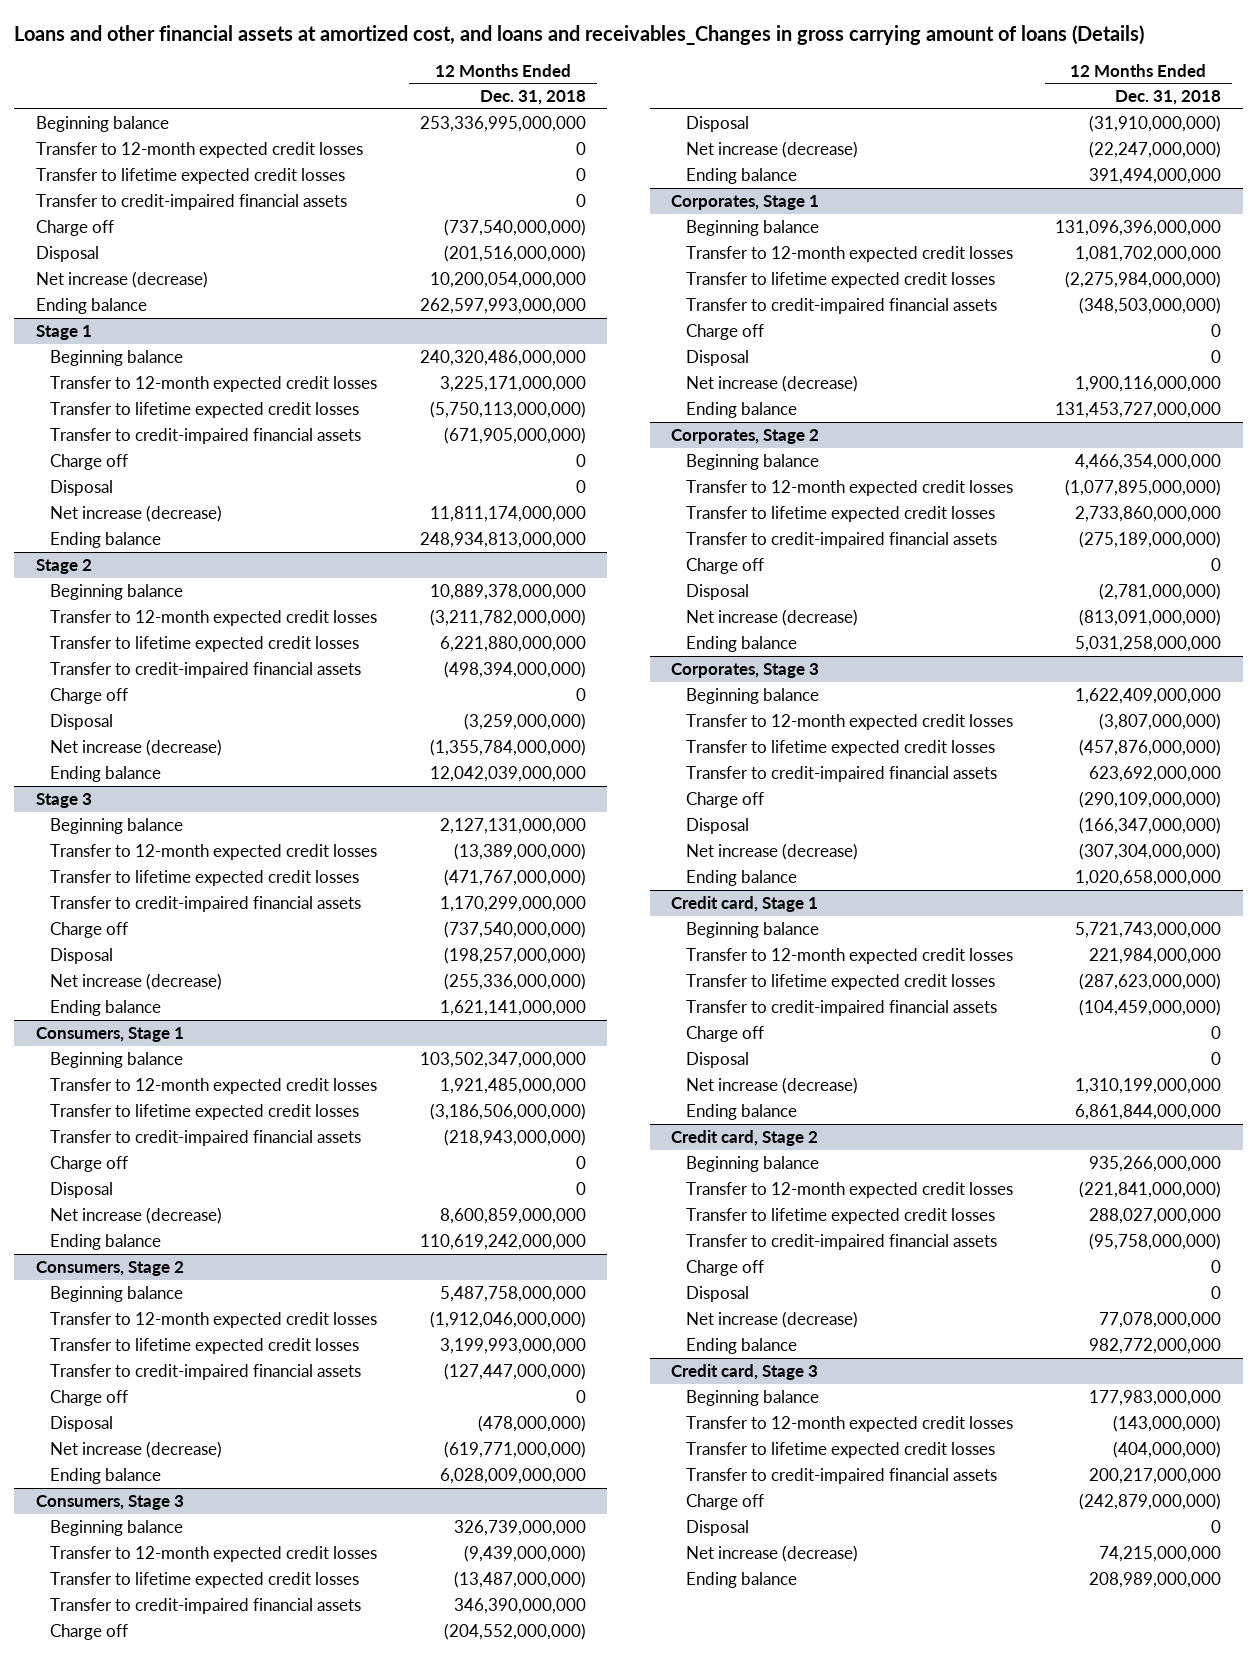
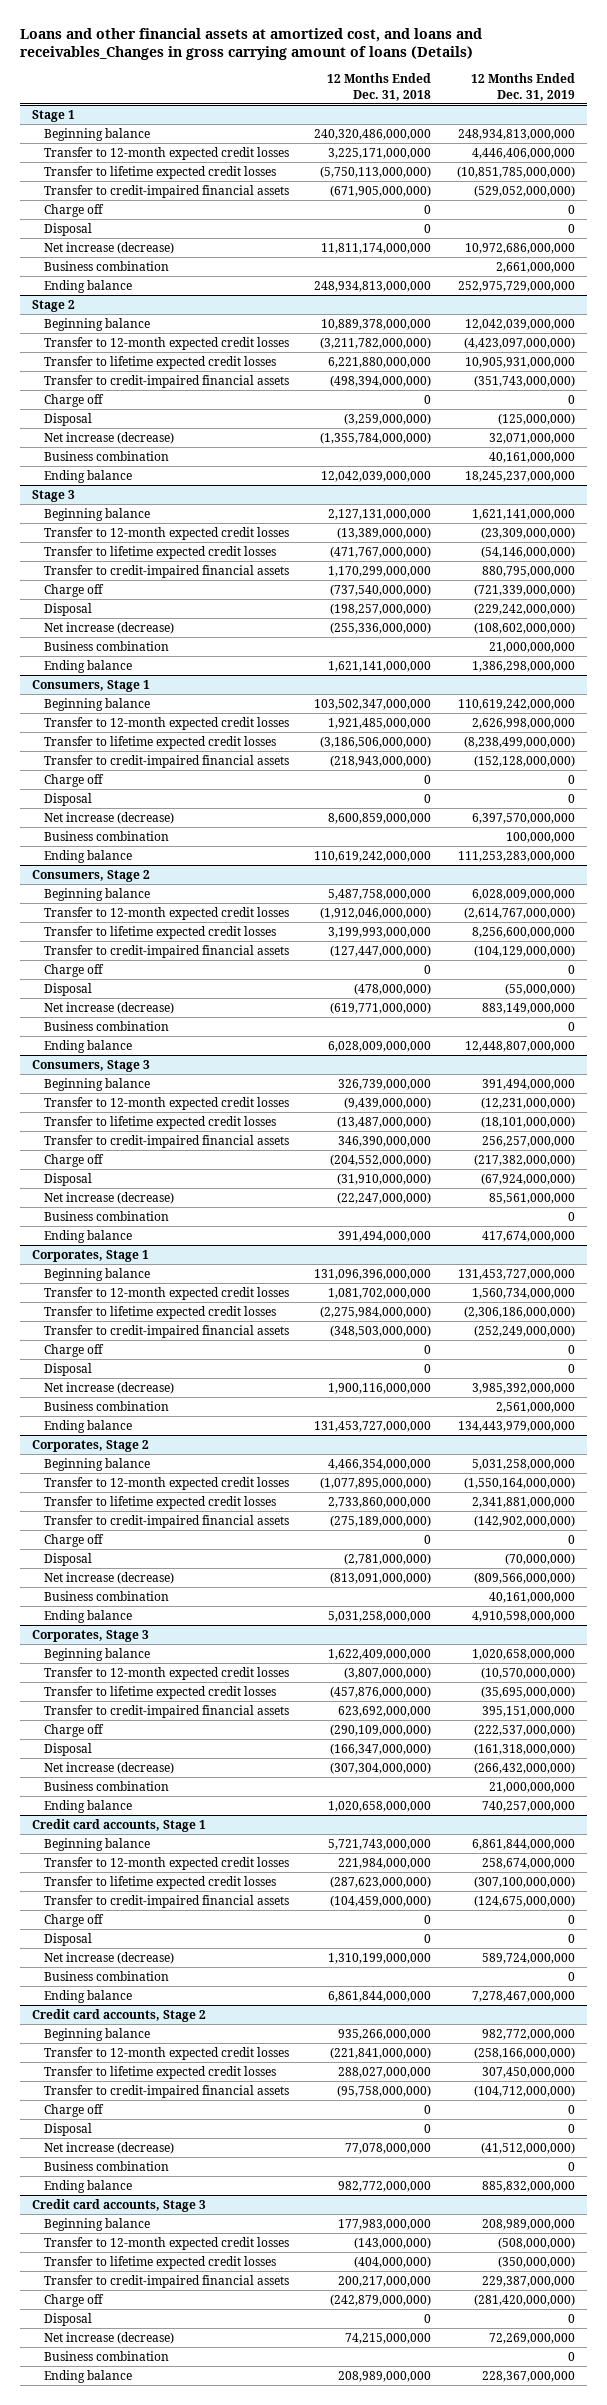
none -> [470,73,575,101] 12 Months Ended Dec. 31, 2019
[35,115,169,132] Beginning balance -> none
[35,141,363,158] Transfer to 12-month expected credit losses -> none
[35,167,345,184] Transfer to lifetime expected credit losses -> none
[35,193,347,210] Transfer to credit-impaired financial assets -> none
[35,219,114,236] Charge off -> none
[35,245,99,262] Disposal -> none
[35,270,208,288] Net increase (decrease) -> none
[35,297,147,314] Ending balance -> none
none -> [44,260,170,271] Business combination
none -> [44,450,170,461] Business combination
none -> [44,640,170,651] Business combination
none -> [44,830,170,841] Business combination
none -> [44,1020,170,1031] Business combination
none -> [44,1210,170,1221] Business combination
none -> [44,1400,170,1411] Business combination
none -> [44,1590,170,1601] Business combination
none -> [44,1780,170,1791] Business combination
[671,895,819,912] Credit card, Stage 1 -> [32,1818,207,1832] Credit card accounts, Stage 1
none -> [44,1970,170,1981] Business combination
[671,1129,819,1146] Credit card, Stage 2 -> [32,2008,207,2022] Credit card accounts, Stage 2
none -> [44,2160,170,2171] Business combination
[671,1363,819,1380] Credit card, Stage 3 -> [32,2198,207,2212] Credit card accounts, Stage 3
none -> [44,2350,170,2361] Business combination

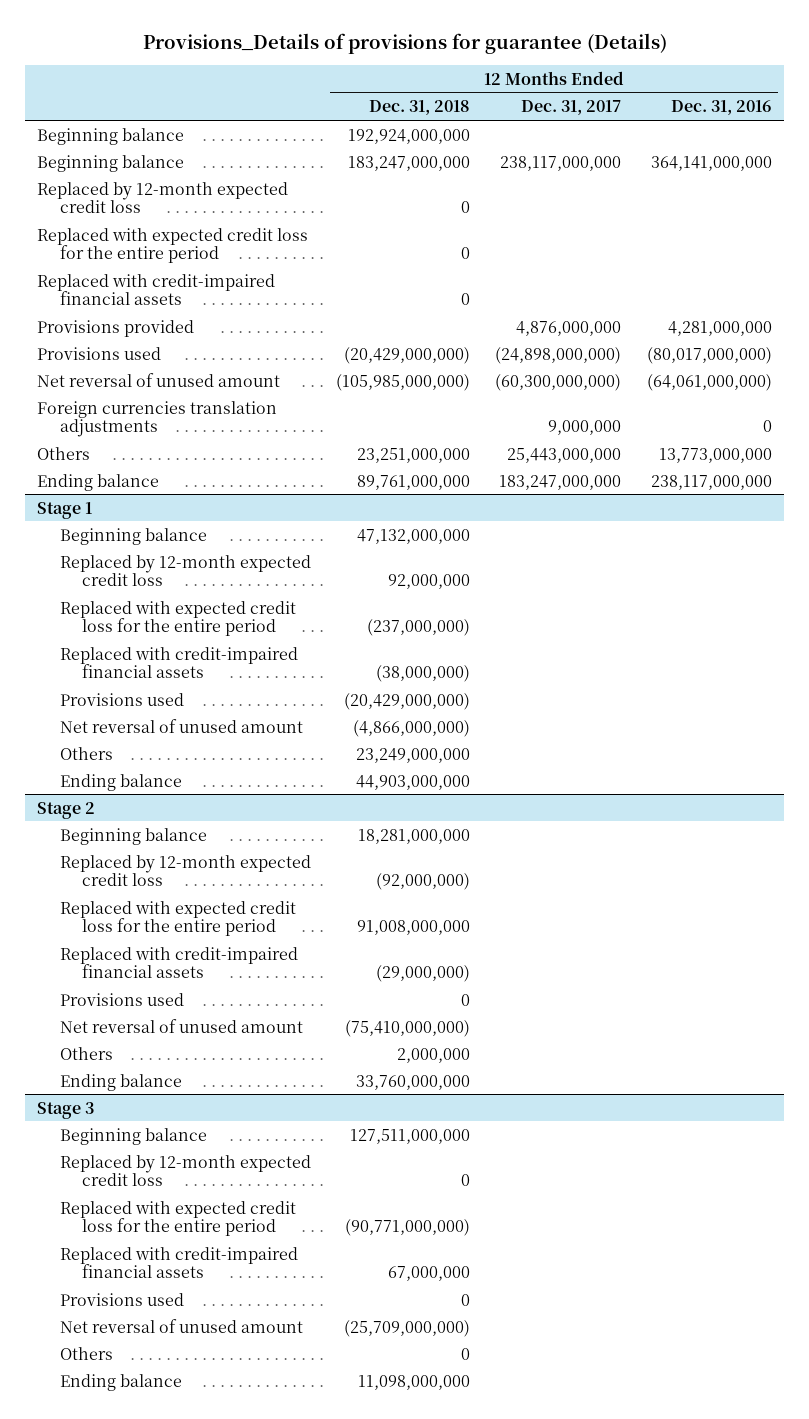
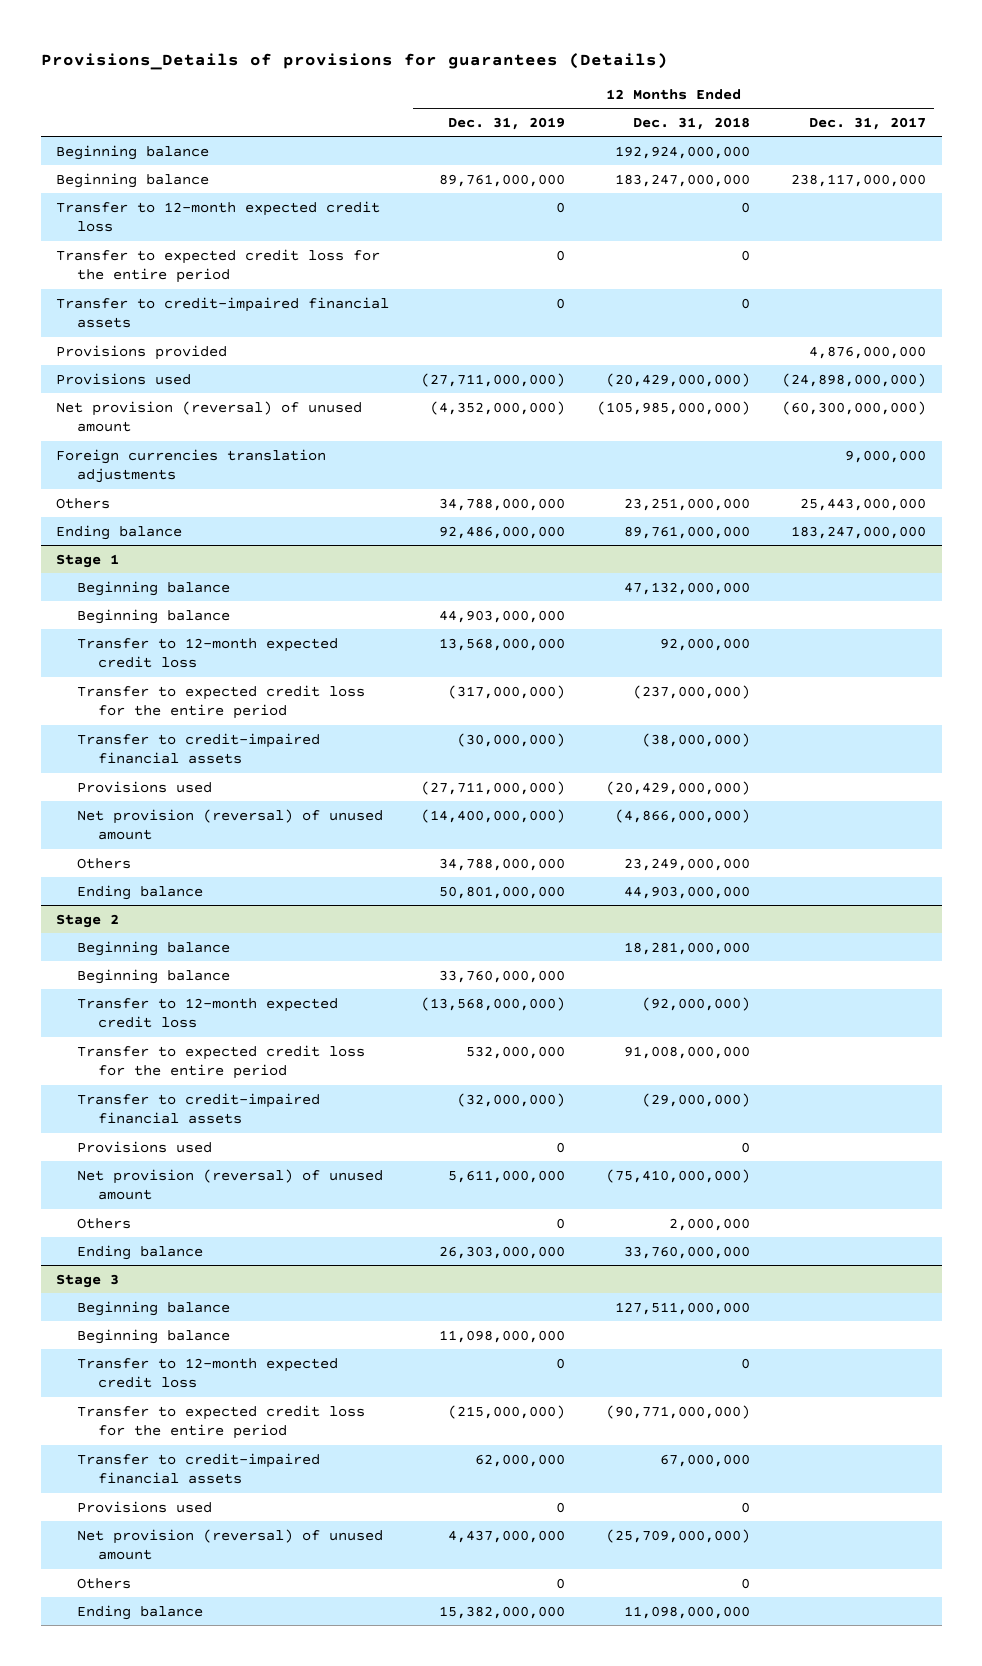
[142,33,667,55] Provisions_Details of provisions for guarantee (Details) -> [40,52,668,70] Provisions_Details of provisions for guarantees (Details)
[670,100,772,116] Dec. 31, 2016 -> none
none -> [448,116,566,130] Dec. 31, 2019
[37,181,289,214] Replaced by 12-month expected credit loss -> [56,200,381,233] Transfer to 12-month expected credit loss
[37,227,309,264] Replaced with expected credit loss for the entire period -> [56,248,381,284] Transfer to expected credit loss for the entire period
[37,273,276,306] Replaced with credit-impaired financial assets -> [56,296,390,329] Transfer to credit-impaired financial assets
[37,372,281,387] Net reversal of unused amount -> [56,400,363,433] Net provision (reversal) of unused amount
none -> [77,608,231,624] Beginning balance
[59,554,311,587] Replaced by 12-month expected credit loss -> [77,637,339,669] Transfer to 12-month expected credit loss
[59,600,296,637] Replaced with expected credit loss for the entire period -> [77,684,366,720] Transfer to expected credit loss for the entire period
[59,646,298,679] Replaced with credit-impaired financial assets -> [77,732,321,765] Transfer to credit-impaired financial assets
[59,718,303,733] Net reversal of unused amount -> [77,808,384,841] Net provision (reversal) of unused amount
none -> [77,968,231,984] Beginning balance
[59,854,311,887] Replaced by 12-month expected credit loss -> [77,997,339,1029] Transfer to 12-month expected credit loss
[59,900,296,937] Replaced with expected credit loss for the entire period -> [77,1044,366,1080] Transfer to expected credit loss for the entire period
[59,946,298,979] Replaced with credit-impaired financial assets -> [77,1092,321,1125] Transfer to credit-impaired financial assets
[59,1018,303,1033] Net reversal of unused amount -> [77,1168,384,1201] Net provision (reversal) of unused amount
none -> [77,1328,231,1344] Beginning balance
[59,1154,311,1187] Replaced by 12-month expected credit loss -> [77,1357,339,1389] Transfer to 12-month expected credit loss
[59,1200,296,1237] Replaced with expected credit loss for the entire period -> [77,1404,366,1440] Transfer to expected credit loss for the entire period
[59,1246,298,1279] Replaced with credit-impaired financial assets -> [77,1452,321,1485] Transfer to credit-impaired financial assets
[59,1318,303,1333] Net reversal of unused amount -> [77,1528,384,1561] Net provision (reversal) of unused amount

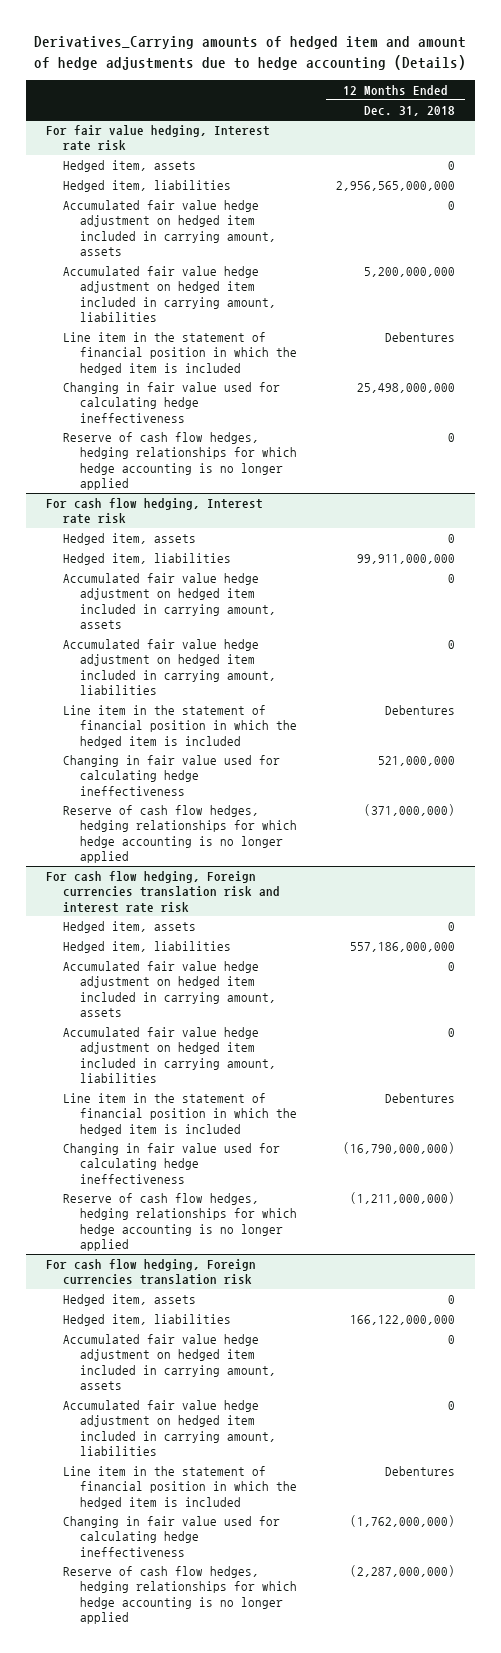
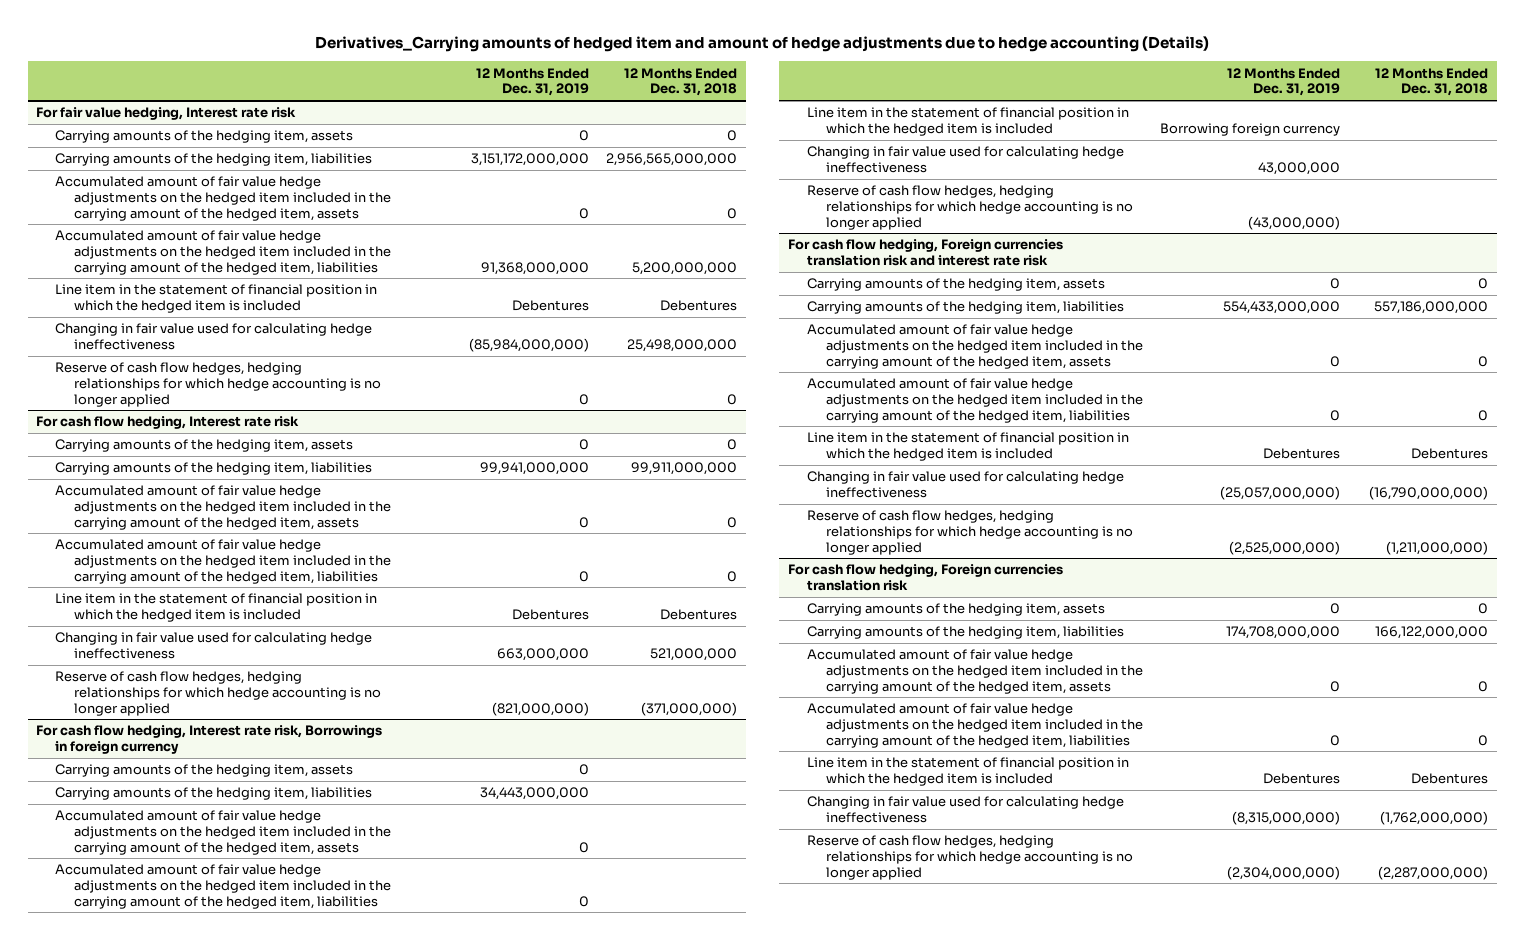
none -> [475,67,589,97] 12 Months Ended Dec. 31, 2019
[62,160,196,173] Hedged item, assets -> [55,130,354,144] Carrying amounts of the hedging item, assets
[62,180,231,193] Hedged item, liabilities -> [55,153,373,167] Carrying amounts of the hedging item, liabilities
[62,200,277,257] Accumulated fair value hedge adjustment on hedged item included in carrying amount, assets -> [55,176,392,221] Accumulated amount of fair value hedge adjustments on the hedged item included in the carrying amount of the hedged item, assets
[62,266,277,323] Accumulated fair value hedge adjustment on hedged item included in carrying amount, liabilities -> [55,230,392,275] Accumulated amount of fair value hedge adjustments on the hedged item included in the carrying amount of the hedged item, liabilities
[62,533,196,546] Hedged item, assets -> [55,439,354,453] Carrying amounts of the hedging item, assets
[62,553,231,566] Hedged item, liabilities -> [55,462,373,476] Carrying amounts of the hedging item, liabilities
[62,573,277,630] Accumulated fair value hedge adjustment on hedged item included in carrying amount, assets -> [55,485,392,530] Accumulated amount of fair value hedge adjustments on the hedged item included in the carrying amount of the hedged item, assets
[62,639,277,696] Accumulated fair value hedge adjustment on hedged item included in carrying amount, liabilities -> [55,539,392,584] Accumulated amount of fair value hedge adjustments on the hedged item included in the carrying amount of the hedged item, liabilities
none -> [36,725,383,754] For cash flow hedging, Interest rate risk, Borrowings in foreign currency
none -> [55,764,354,778] Carrying amounts of the hedging item, assets
none -> [55,787,373,801] Carrying amounts of the hedging item, liabilities
none -> [55,810,392,855] Accumulated amount of fair value hedge adjustments on the hedged item included in the carrying amount of the hedged item, assets
none -> [55,864,392,909] Accumulated amount of fair value hedge adjustments on the hedged item included in the carrying amount of the hedged item, liabilities
none -> [806,107,1129,136] Line item in the statement of financial position in which the hedged item is included
none -> [806,146,1124,173] Changing in fair value used for calculating hedge ineffectiveness
none -> [806,185,1133,230] Reserve of cash flow hedges, hedging relationships for which hedge accounting is no longer applied
[62,921,196,934] Hedged item, assets -> [806,278,1105,292] Carrying amounts of the hedging item, assets
[62,941,231,954] Hedged item, liabilities -> [806,301,1124,315] Carrying amounts of the hedging item, liabilities
[62,961,277,1018] Accumulated fair value hedge adjustment on hedged item included in carrying amount, assets -> [806,324,1143,369] Accumulated amount of fair value hedge adjustments on the hedged item included in the carrying amount of the hedged item, assets
[62,1027,277,1084] Accumulated fair value hedge adjustment on hedged item included in carrying amount, liabilities -> [806,378,1143,423] Accumulated amount of fair value hedge adjustments on the hedged item included in the carrying amount of the hedged item, liabilities
[62,1294,196,1307] Hedged item, assets -> [806,603,1105,617] Carrying amounts of the hedging item, assets
[62,1314,231,1327] Hedged item, liabilities -> [806,626,1124,640] Carrying amounts of the hedging item, liabilities
[62,1334,277,1391] Accumulated fair value hedge adjustment on hedged item included in carrying amount, assets -> [806,649,1143,694] Accumulated amount of fair value hedge adjustments on the hedged item included in the carrying amount of the hedged item, assets
[62,1400,277,1457] Accumulated fair value hedge adjustment on hedged item included in carrying amount, liabilities -> [806,703,1143,748] Accumulated amount of fair value hedge adjustments on the hedged item included in the carrying amount of the hedged item, liabilities

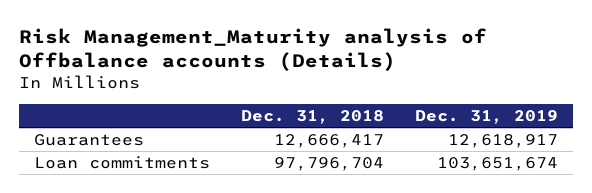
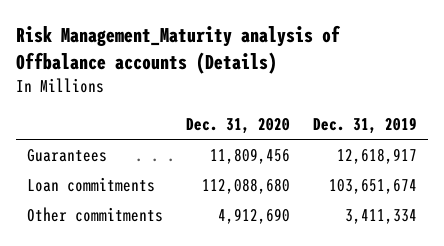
[241,110,385,125] Dec. 31, 2018 -> none
none -> [185,118,290,135] Dec. 31, 2020
none -> [27,206,164,222] Other commitments

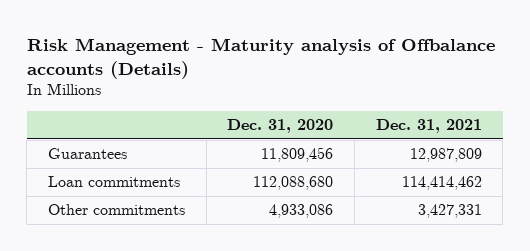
[15,25,341,75] Risk Management_Maturity analysis of Offbalance accounts (Details) -> [26,37,495,79] Risk Management - Maturity analysis of Offbalance accounts (Details)
[312,117,417,135] Dec. 31, 2019 -> none
none -> [375,118,482,133] Dec. 31, 2021
[217,207,290,224] 4,912,690 -> [269,204,334,219] 4,933,086

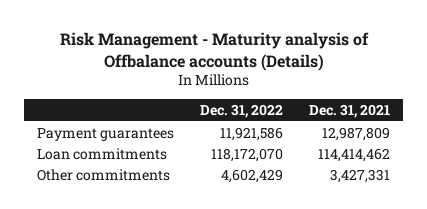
[227,118,334,133] Dec. 31, 2020 -> none
none -> [200,103,284,118] Dec. 31, 2022
[48,148,128,160] Guarantees -> [37,127,175,141] Payment guarantees

